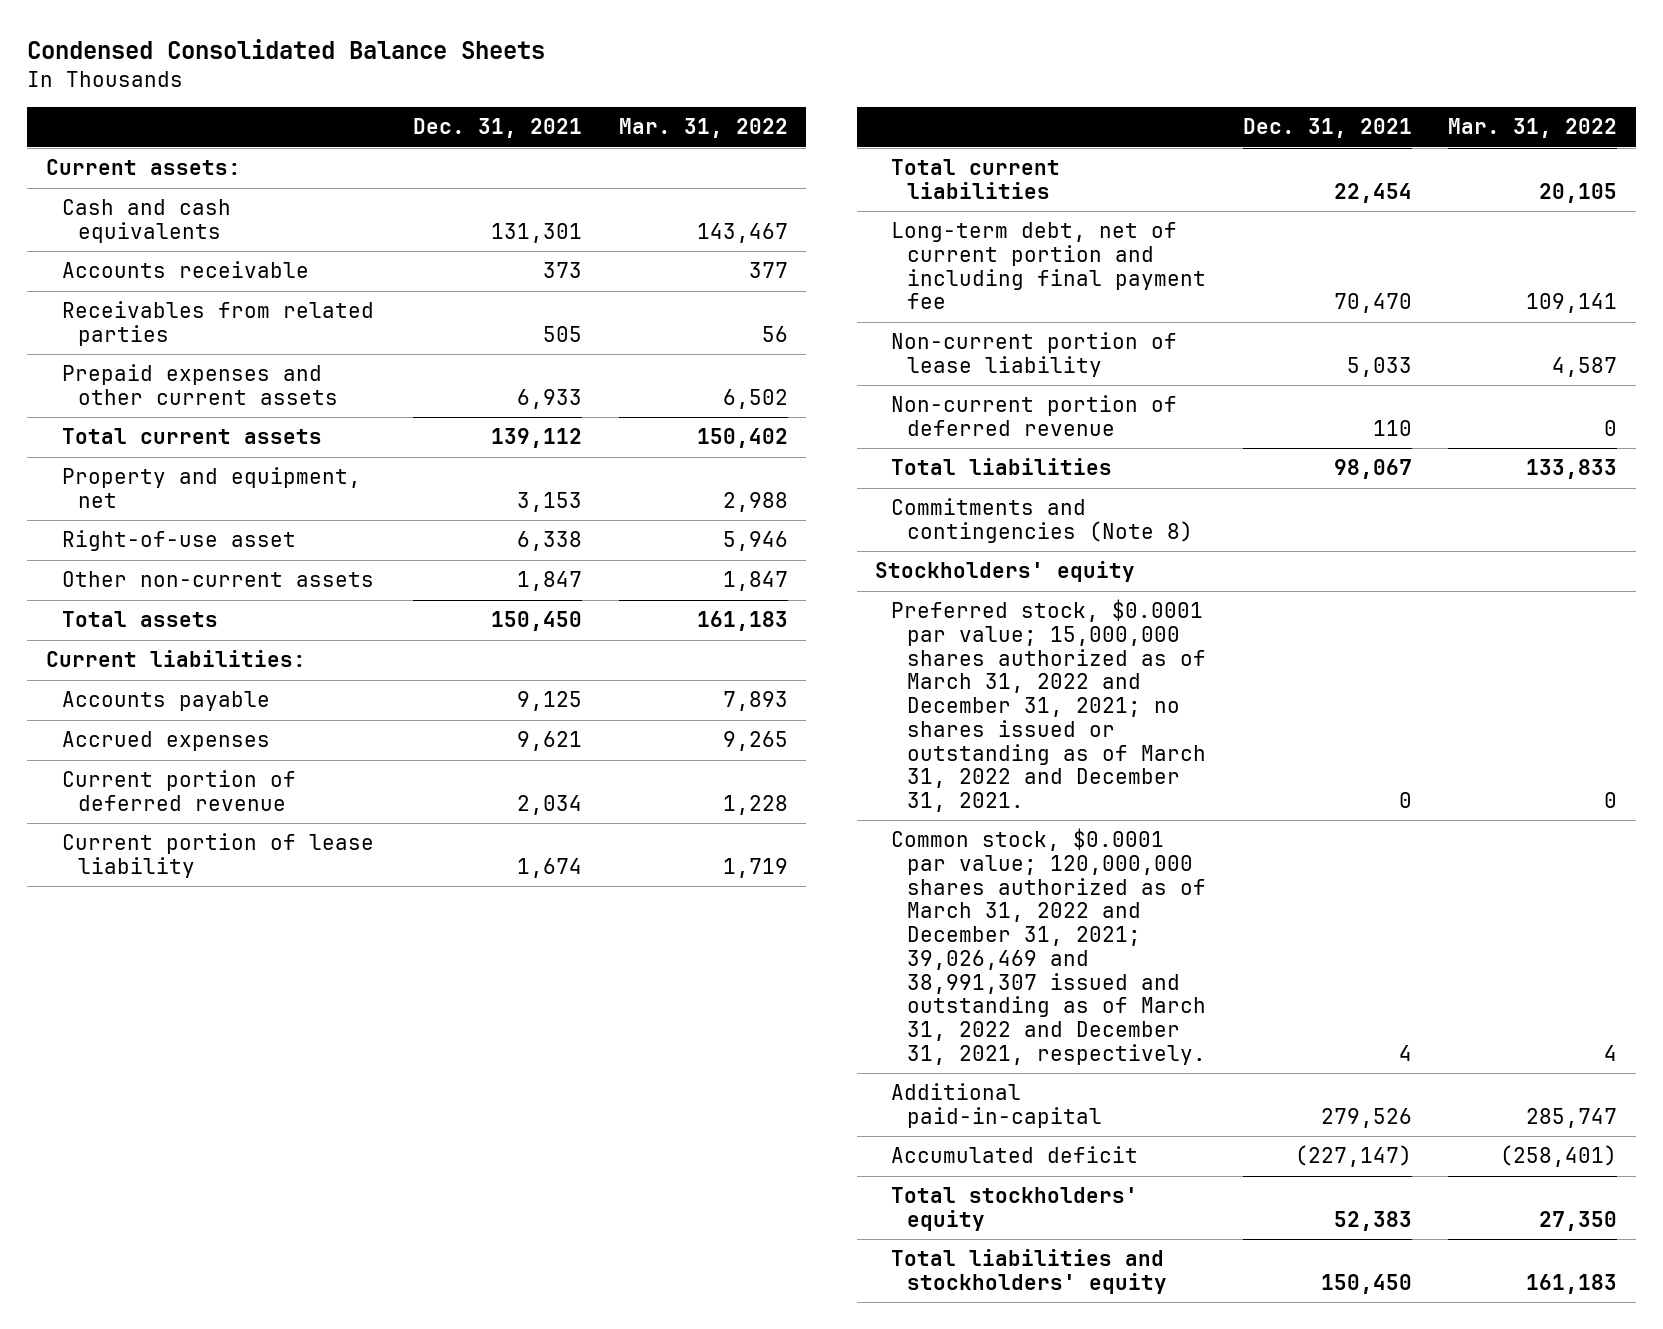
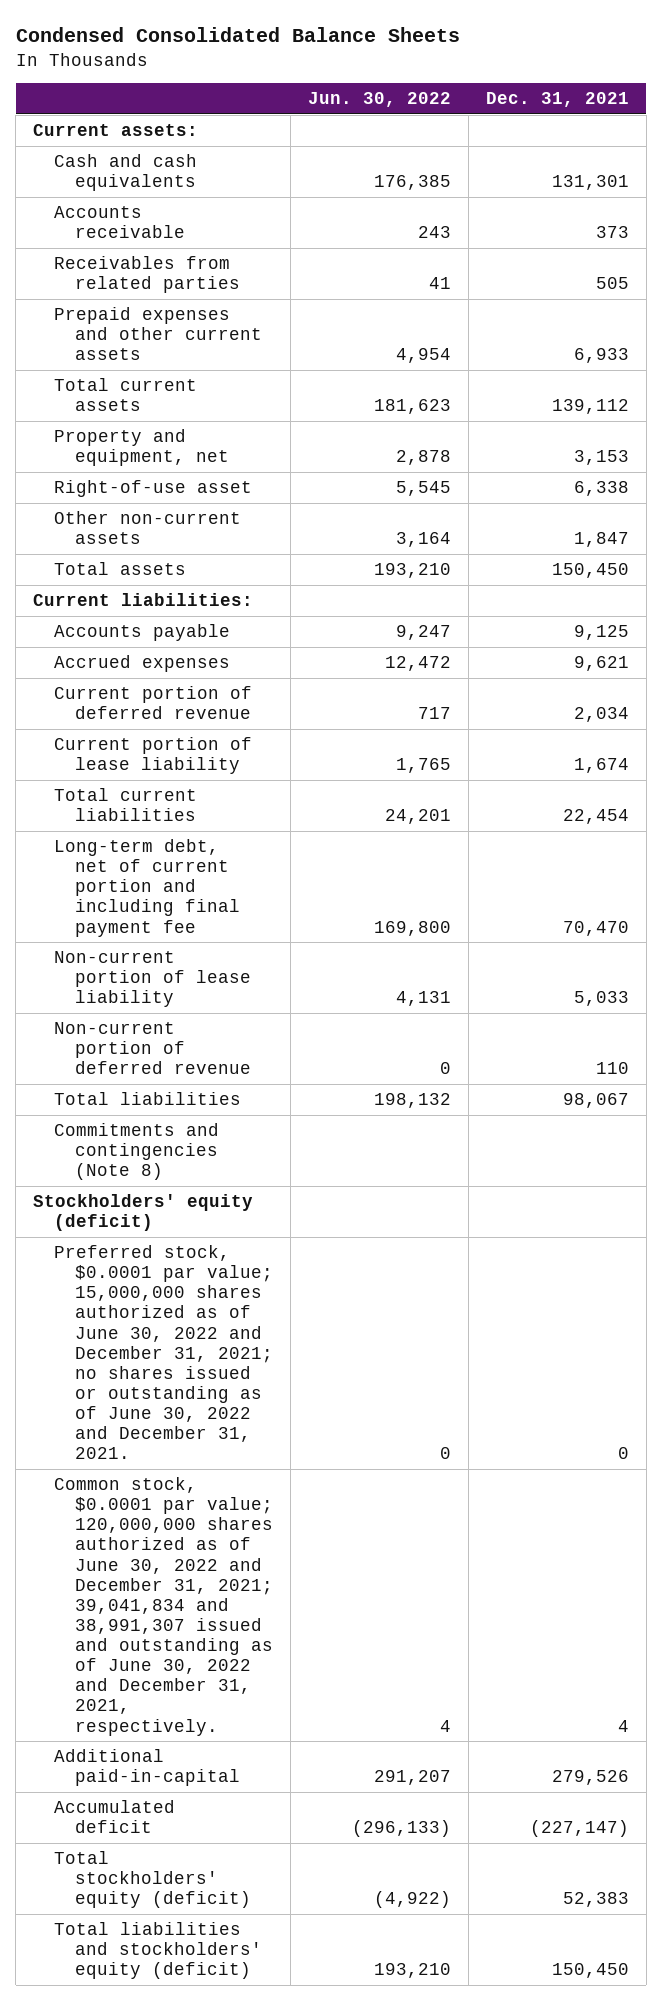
[618,118,788,139] Mar. 31, 2022 -> none
none -> [308,92,452,108] Jun. 30, 2022
[875,561,1136,583] Stockholders' equity -> [33,1194,254,1232] Stockholders' equity (deficit)
[891,599,1207,812] Preferred stock, $0.0001 par value; 15,000,000 shares authorized as of March 31, 2022 and December 31, 2021; no shares issued or outstanding as of March 31, 2022 and December 31, 2021. -> [54,1245,274,1460] Preferred stock, $0.0001 par value; 15,000,000 shares authorized as of June 30, 2022 and December 31, 2021; no shares issued or outstanding as of June 30, 2022 and December 31, 2021.
[891,828,1207,1065] Common stock, $0.0001 par value; 120,000,000 shares authorized as of March 31, 2022 and December 31, 2021; 39,026,469 and 38,991,307 issued and outstanding as of March 31, 2022 and December 31, 2021, respectively. -> [54,1477,274,1736] Common stock, $0.0001 par value; 120,000,000 shares authorized as of June 30, 2022 and December 31, 2021; 39,041,834 and 38,991,307 issued and outstanding as of June 30, 2022 and December 31, 2021, respectively.
[891,1187,1139,1232] Total stockholders' equity -> [54,1851,252,1909] Total stockholders' equity (deficit)
[891,1249,1168,1295] Total liabilities and stockholders' equity -> [54,1922,263,1980] Total liabilities and stockholders' equity (deficit)

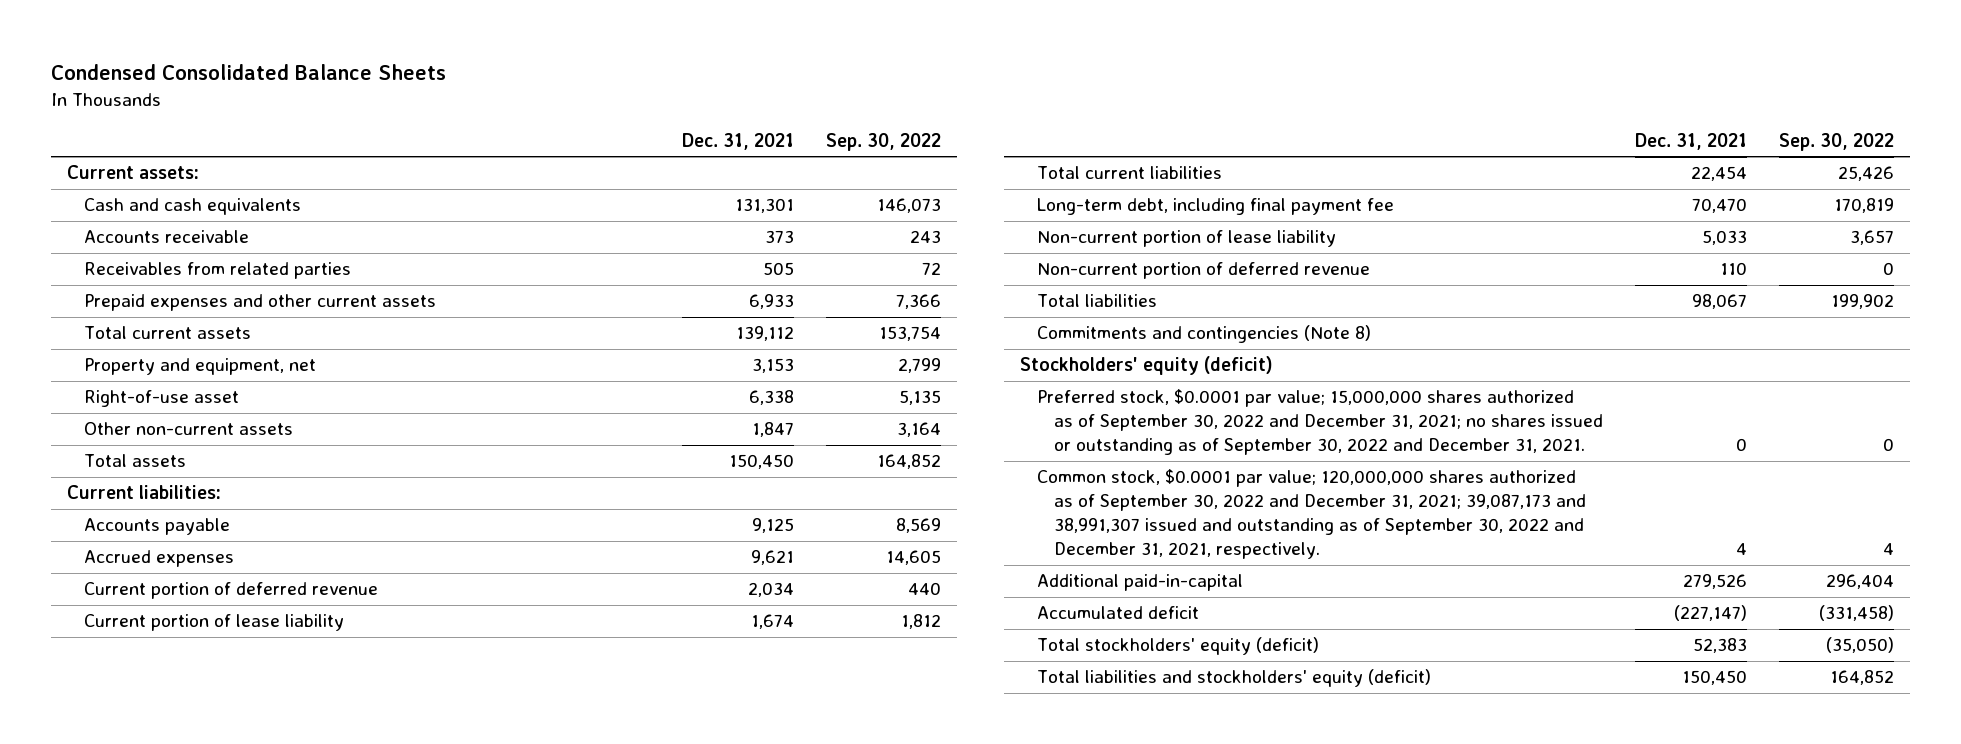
[308,92,452,108] Jun. 30, 2022 -> none
none -> [825,132,941,151] Sep. 30, 2022
[54,839,241,937] Long-term debt, net of current portion and including final payment fee -> [1036,198,1394,216] Long-term debt, including final payment fee
[54,1245,274,1460] Preferred stock, $0.0001 par value; 15,000,000 shares authorized as of June 30, 2022 and December 31, 2021; no shares issued or outstanding as of June 30, 2022 and December 31, 2021. -> [1036,389,1603,456] Preferred stock, $0.0001 par value; 15,000,000 shares authorized as of September 30, 2022 and December 31, 2021; no shares issued or outstanding as of September 30, 2022 and December 31, 2021.
[54,1477,274,1736] Common stock, $0.0001 par value; 120,000,000 shares authorized as of June 30, 2022 and December 31, 2021; 39,041,834 and 38,991,307 issued and outstanding as of June 30, 2022 and December 31, 2021, respectively. -> [1036,469,1586,560] Common stock, $0.0001 par value; 120,000,000 shares authorized as of September 30, 2022 and December 31, 2021; 39,087,173 and 38,991,307 issued and outstanding as of September 30, 2022 and December 31, 2021, respectively.

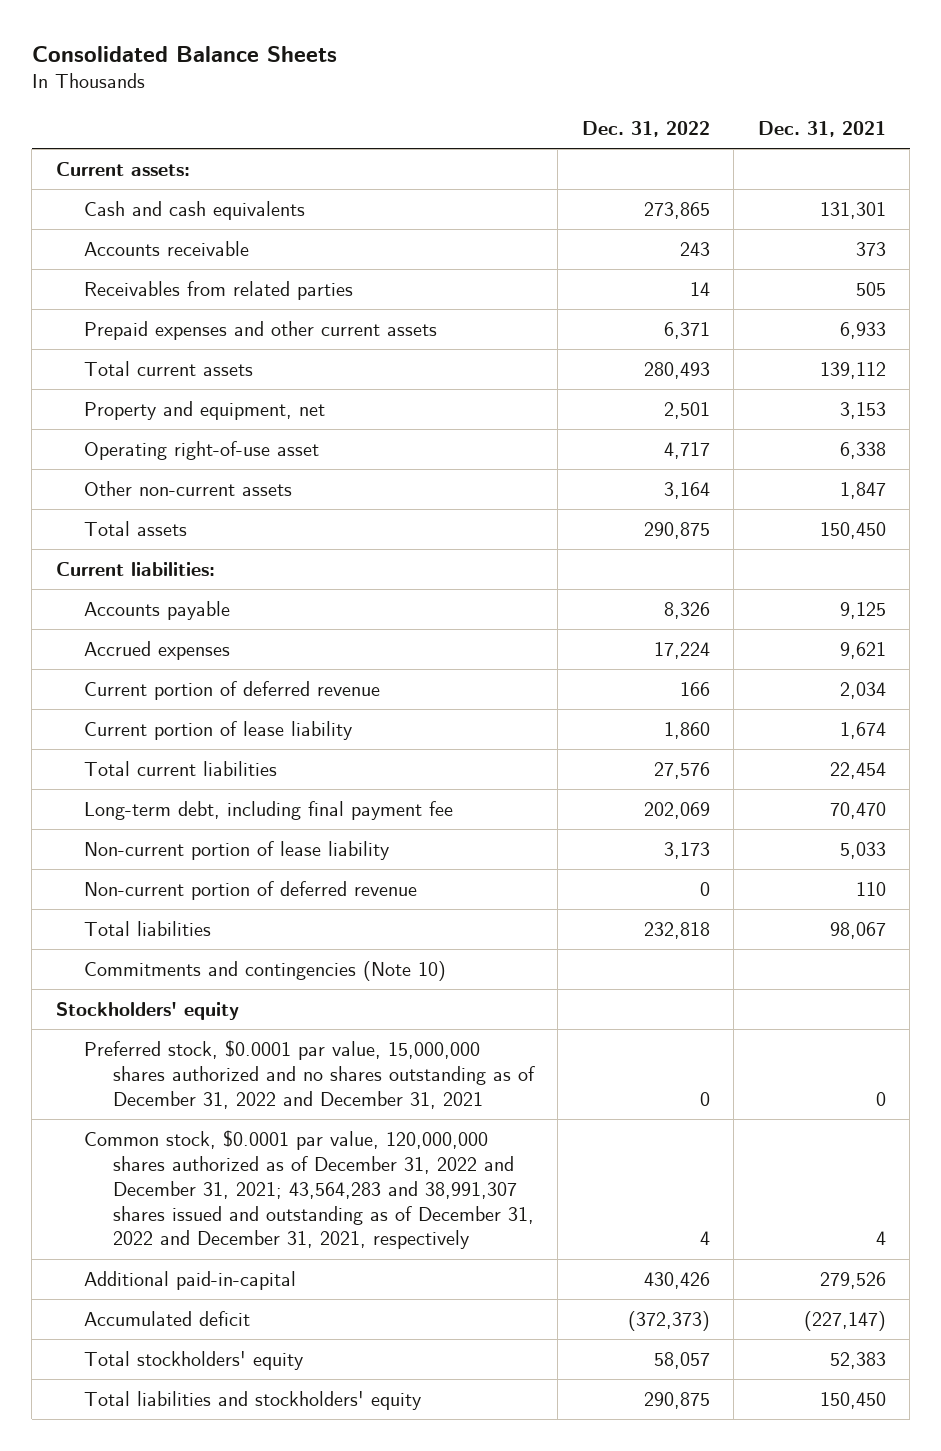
[51,64,447,81] Condensed Consolidated Balance Sheets -> [31,46,337,63] Consolidated Balance Sheets
[825,132,941,151] Sep. 30, 2022 -> none
none -> [581,120,710,137] Dec. 31, 2022
[84,390,240,408] Right-of-use asset -> [84,440,320,460] Operating right-of-use asset
[1036,325,1371,344] Commitments and contingencies (Note 8) -> [84,960,447,981] Commitments and contingencies (Note 10)
[1019,356,1273,376] Stockholders' equity (deficit) -> [55,1001,239,1020] Stockholders' equity
[1036,389,1603,456] Preferred stock, $0.0001 par value; 15,000,000 shares authorized as of September 30, 2022 and December 31, 2021; no shares issued or outstanding as of September 30, 2022 and December 31, 2021. -> [84,1039,535,1109] Preferred stock, $0.0001 par value, 15,000,000 shares authorized and no shares outstanding as of December 31, 2022 and December 31, 2021
[1036,469,1586,560] Common stock, $0.0001 par value; 120,000,000 shares authorized as of September 30, 2022 and December 31, 2021; 39,087,173 and 38,991,307 issued and outstanding as of September 30, 2022 and December 31, 2021, respectively. -> [84,1129,534,1250] Common stock, $0.0001 par value, 120,000,000 shares authorized as of December 31, 2022 and December 31, 2021; 43,564,283 and 38,991,307 shares issued and outstanding as of December 31, 2022 and December 31, 2021, respectively
[1036,637,1319,656] Total stockholders' equity (deficit) -> [84,1350,304,1370] Total stockholders' equity
[1036,669,1431,688] Total liabilities and stockholders' equity (deficit) -> [84,1390,422,1410] Total liabilities and stockholders' equity

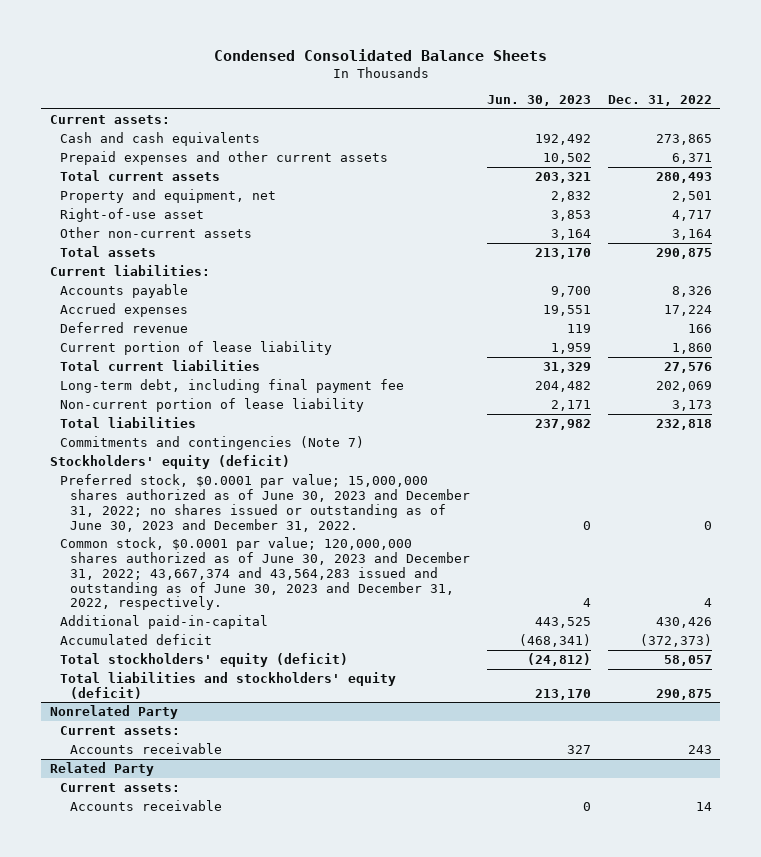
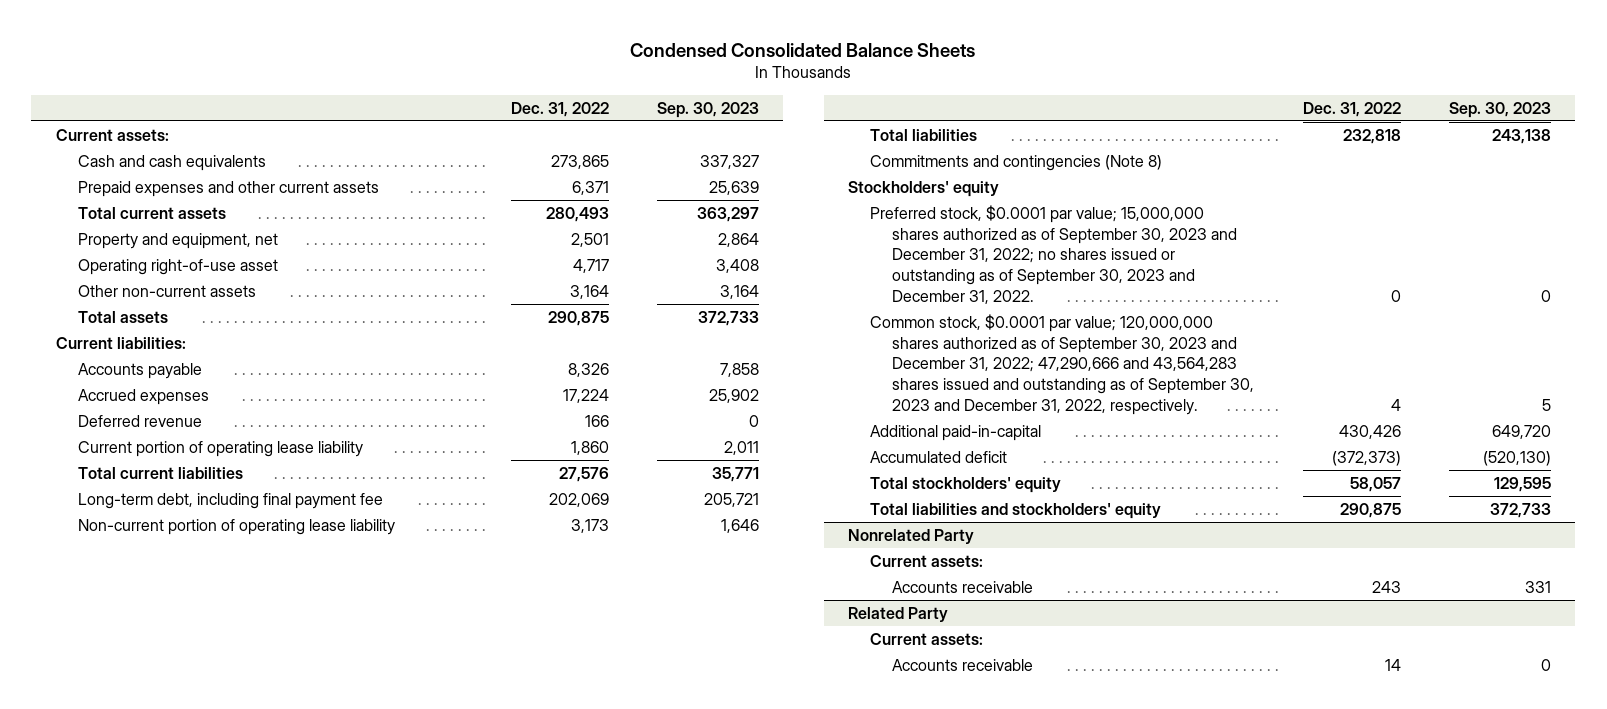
[486,95,591,107] Jun. 30, 2023 -> none
none -> [656,101,759,118] Sep. 30, 2023
[59,207,204,222] Right-of-use asset -> [77,258,278,275] Operating right-of-use asset
[59,340,332,355] Current portion of lease liability -> [77,440,363,457] Current portion of operating lease liability
[59,397,364,412] Non-current portion of lease liability -> [77,518,395,535] Non-current portion of operating lease liability
[59,435,364,450] Commitments and contingencies (Note 7) -> [870,154,1163,171] Commitments and contingencies (Note 8)
[49,454,290,469] Stockholders' equity (deficit) -> [847,180,999,197] Stockholders' equity
[59,473,470,532] Preferred stock, $0.0001 par value; 15,000,000 shares authorized as of June 30, 2023 and December 31, 2022; no shares issued or outstanding as of June 30, 2023 and December 31, 2022. -> [870,204,1238,304] Preferred stock, $0.0001 par value; 15,000,000 shares authorized as of September 30, 2023 and December 31, 2022; no shares issued or outstanding as of September 30, 2023 and December 31, 2022.
[59,536,470,611] Common stock, $0.0001 par value; 120,000,000 shares authorized as of June 30, 2023 and December 31, 2022; 43,667,374 and 43,564,283 issued and outstanding as of June 30, 2023 and December 31, 2022, respectively. -> [870,313,1255,415] Common stock, $0.0001 par value; 120,000,000 shares authorized as of September 30, 2023 and December 31, 2022; 47,290,666 and 43,564,283 shares issued and outstanding as of September 30, 2023 and December 31, 2022, respectively.
[59,652,348,667] Total stockholders' equity (deficit) -> [870,476,1062,493] Total stockholders' equity
[59,671,396,699] Total liabilities and stockholders' equity (deficit) -> [870,502,1162,519] Total liabilities and stockholders' equity

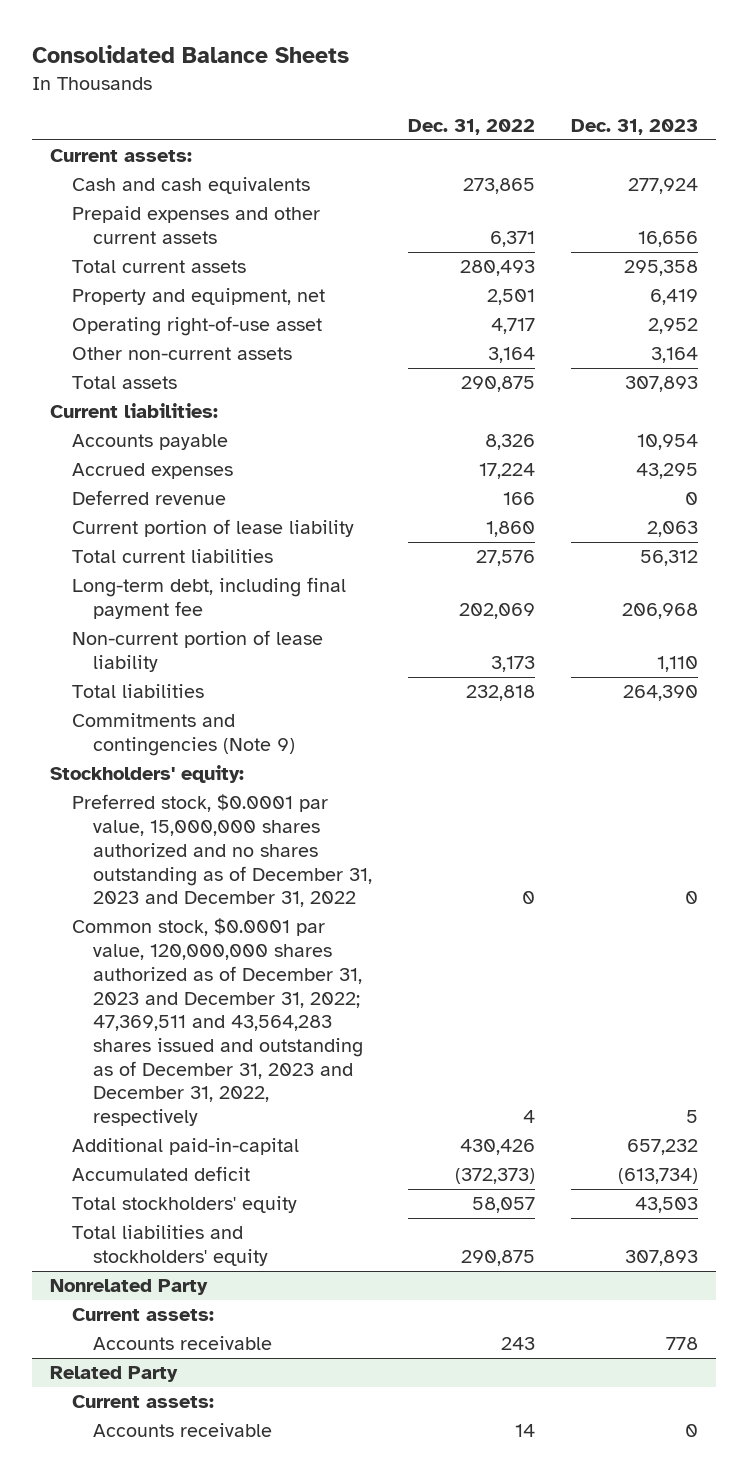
[630,42,976,57] Condensed Consolidated Balance Sheets -> [32,45,350,64] Consolidated Balance Sheets
[656,101,759,118] Sep. 30, 2023 -> none
none -> [570,118,698,135] Dec. 31, 2023
[77,440,363,457] Current portion of operating lease liability -> [71,519,354,538] Current portion of lease liability
[77,518,395,535] Non-current portion of operating lease liability -> [71,630,323,673] Non-current portion of lease liability
[870,154,1163,171] Commitments and contingencies (Note 8) -> [71,713,296,757] Commitments and contingencies (Note 9)
[847,180,999,197] Stockholders' equity -> [50,765,245,784] Stockholders' equity:
[870,204,1238,304] Preferred stock, $0.0001 par value; 15,000,000 shares authorized as of September 30, 2023 and December 31, 2022; no shares issued or outstanding as of September 30, 2023 and December 31, 2022. -> [71,794,373,908] Preferred stock, $0.0001 par value, 15,000,000 shares authorized and no shares outstanding as of December 31, 2023 and December 31, 2022
[870,313,1255,415] Common stock, $0.0001 par value; 120,000,000 shares authorized as of September 30, 2023 and December 31, 2022; 47,290,666 and 43,564,283 shares issued and outstanding as of September 30, 2023 and December 31, 2022, respectively. -> [71,918,364,1127] Common stock, $0.0001 par value, 120,000,000 shares authorized as of December 31, 2023 and December 31, 2022; 47,369,511 and 43,564,283 shares issued and outstanding as of December 31, 2023 and December 31, 2022, respectively

